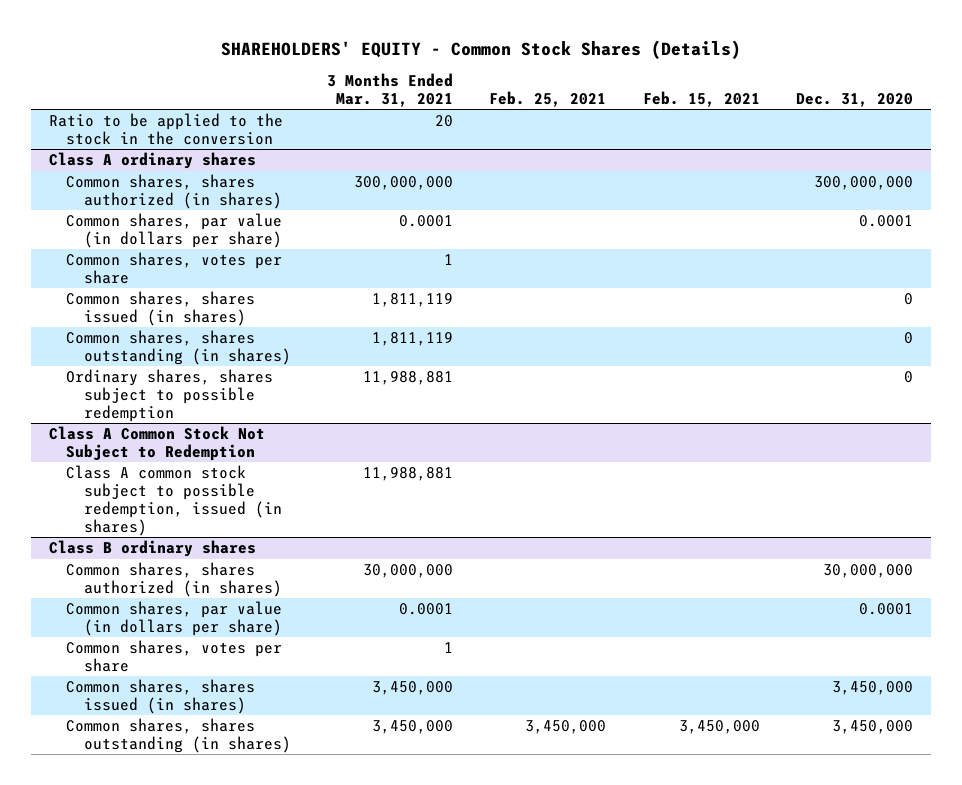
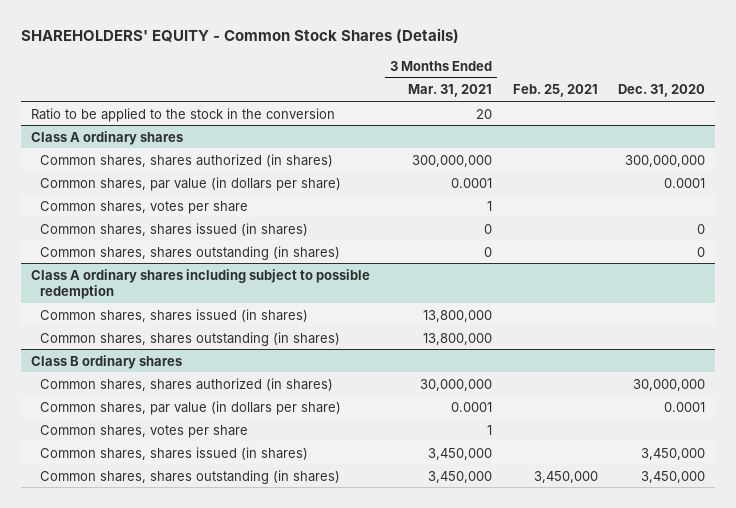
[642,90,760,107] Feb. 15, 2021 -> none
[66,369,274,422] Ordinary shares, shares subject to possible redemption -> none
[48,426,265,461] Class A Common Stock Not Subject to Redemption -> none
[66,465,282,536] Class A common stock subject to possible redemption, issued (in shares) -> none
[372,293,454,308] 1,811,119 -> [484,223,493,234] 0
[372,332,454,347] 1,811,119 -> [484,246,493,257] 0
none -> [30,268,370,300] Class A ordinary shares including subject to possible redemption
none -> [40,308,309,322] Common shares, shares issued (in shares)
none -> [40,331,341,346] Common shares, shares outstanding (in shares)

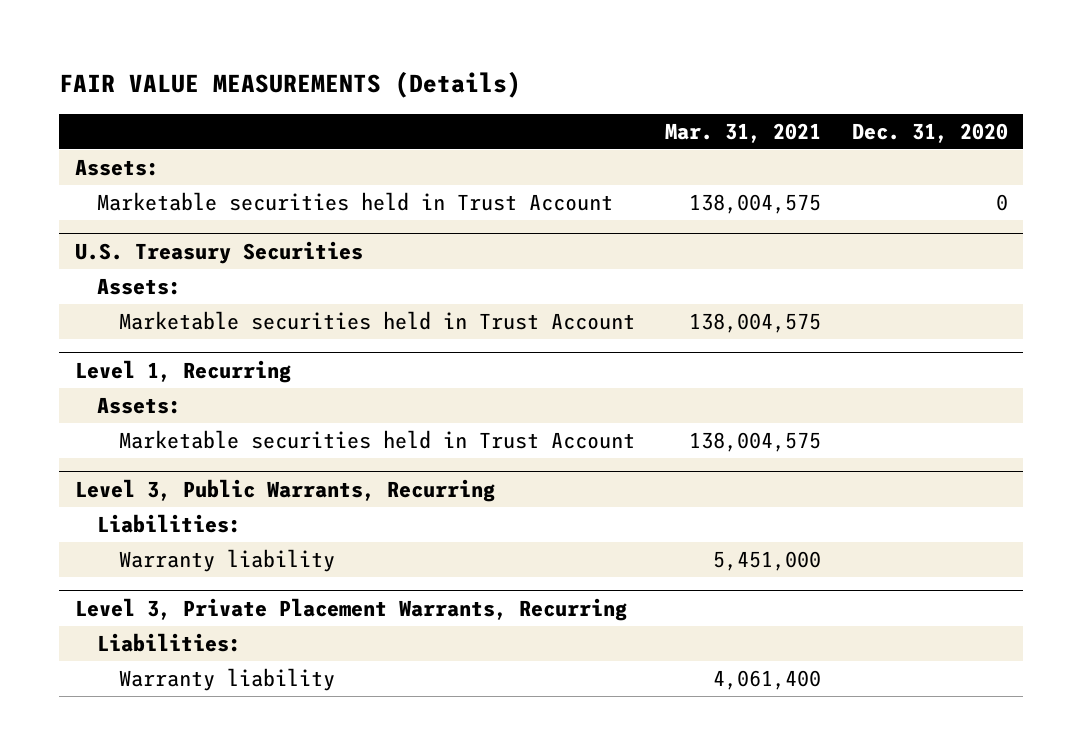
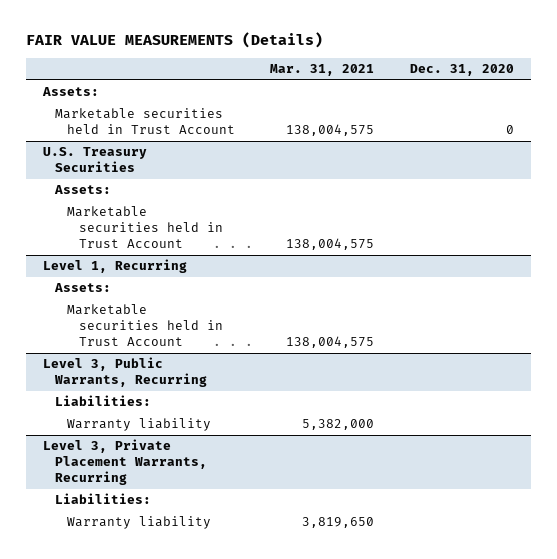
[713,551,822,572] 5,451,000 -> [302,419,375,431] 5,382,000
[713,670,822,691] 4,061,400 -> [302,517,375,529] 3,819,650

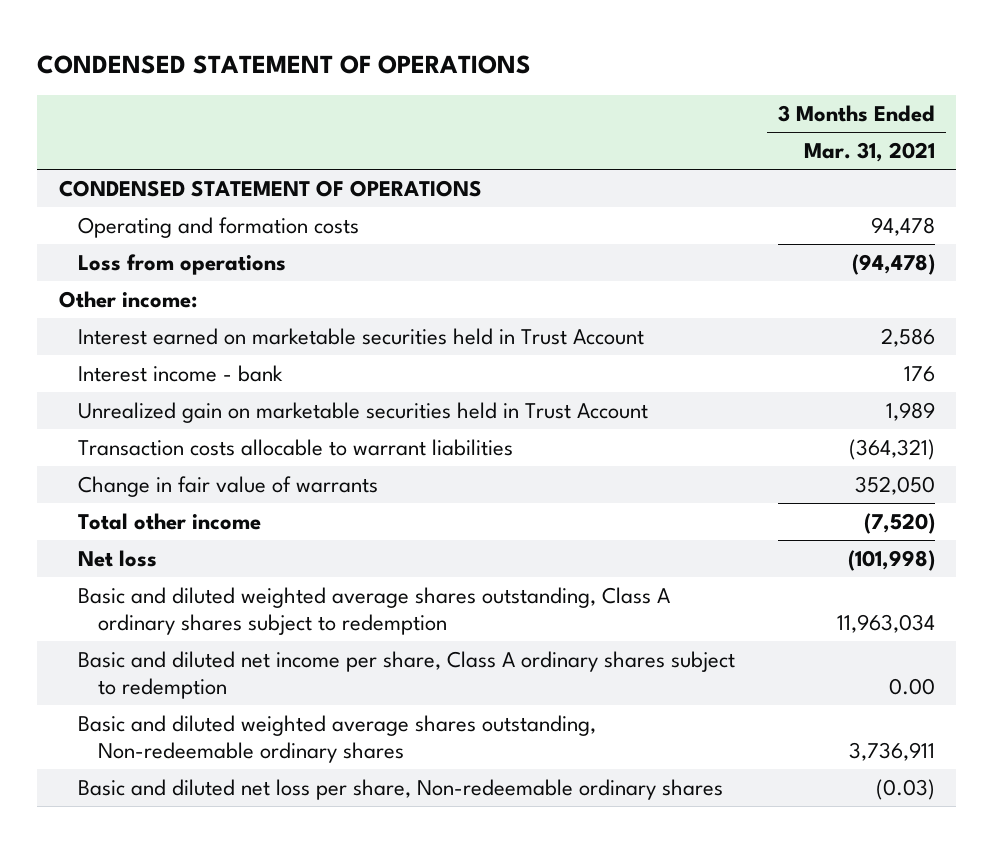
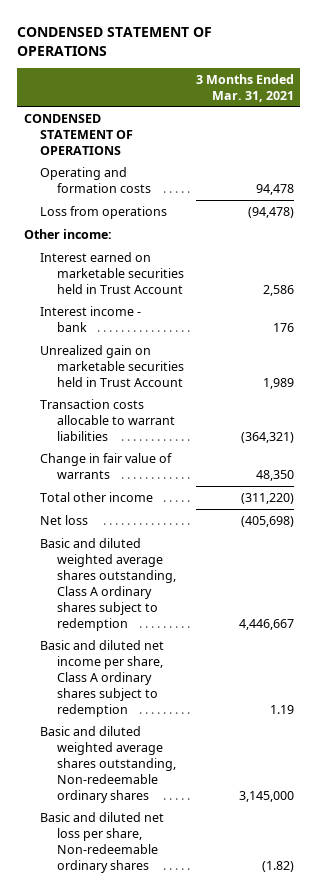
[855,475,936,495] 352,050 -> [256,469,295,481] 48,350
[864,512,936,534] (7,520) -> [241,492,295,504] (311,220)
[848,549,936,571] (101,998) -> [241,515,295,527] (405,698)
[837,613,936,633] 11,963,034 -> [239,618,295,630] 4,446,667
[889,677,936,695] 0.00 -> [270,704,295,714] 1.19
[849,741,936,761] 3,736,911 -> [239,790,295,802] 3,145,000
[876,778,936,800] (0.03) -> [262,860,295,872] (1.82)

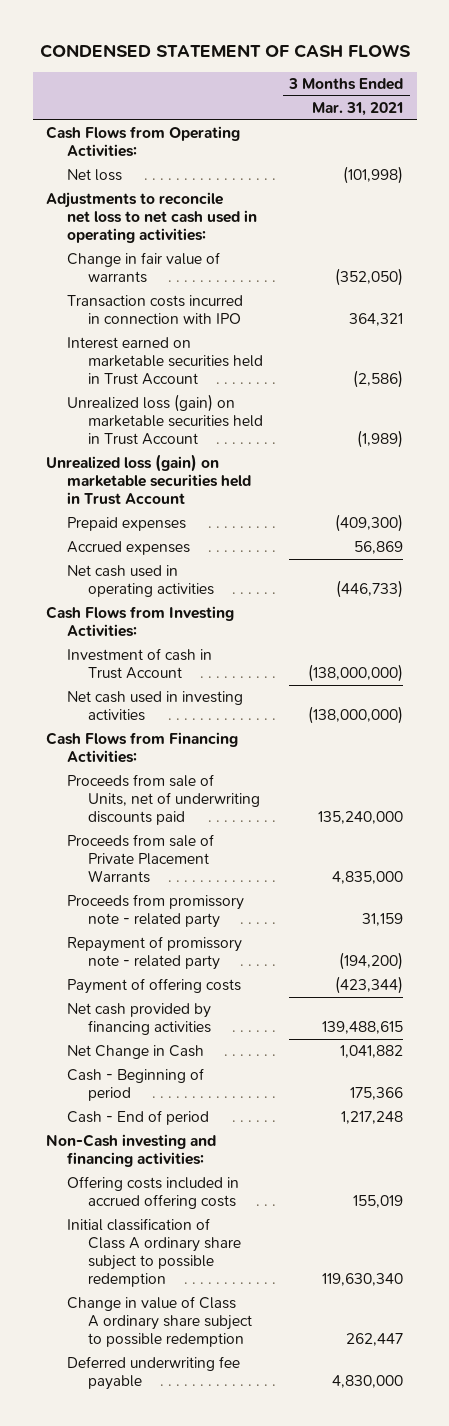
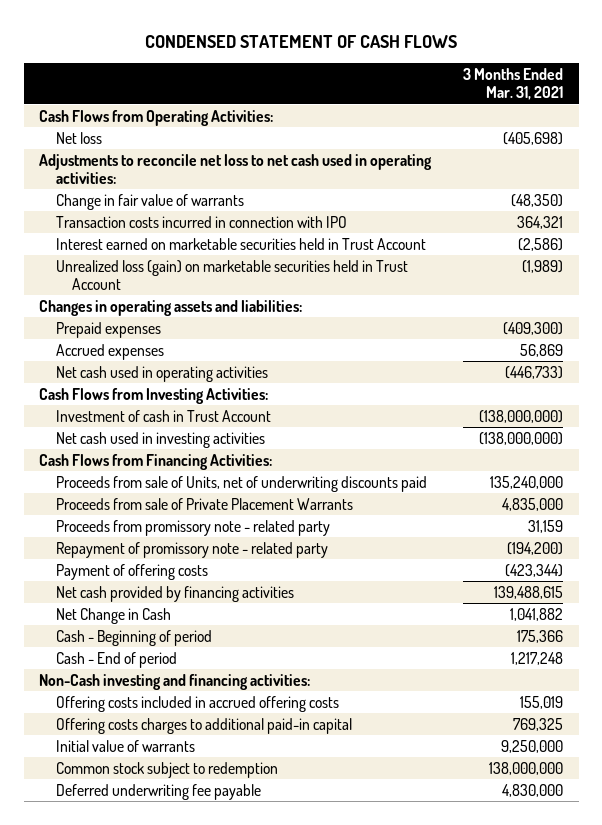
[343,166,404,185] (101,998) -> [502,131,563,145] (405,698)
[335,268,404,287] (352,050) -> [510,193,563,207] (48,350)
[45,454,251,506] Unrealized loss (gain) on marketable securities held in Trust Account -> [39,299,303,316] Changes in operating assets and liabilities:
[66,1218,241,1288] Initial classification of Class A ordinary share subject to possible redemption -> none
[66,1296,252,1348] Change in value of Class A ordinary share subject to possible redemption -> none
none -> [55,717,352,734] Offering costs charges to additional paid-in capital
none -> [55,739,195,752] Initial value of warrants
none -> [55,761,278,778] Common stock subject to redemption

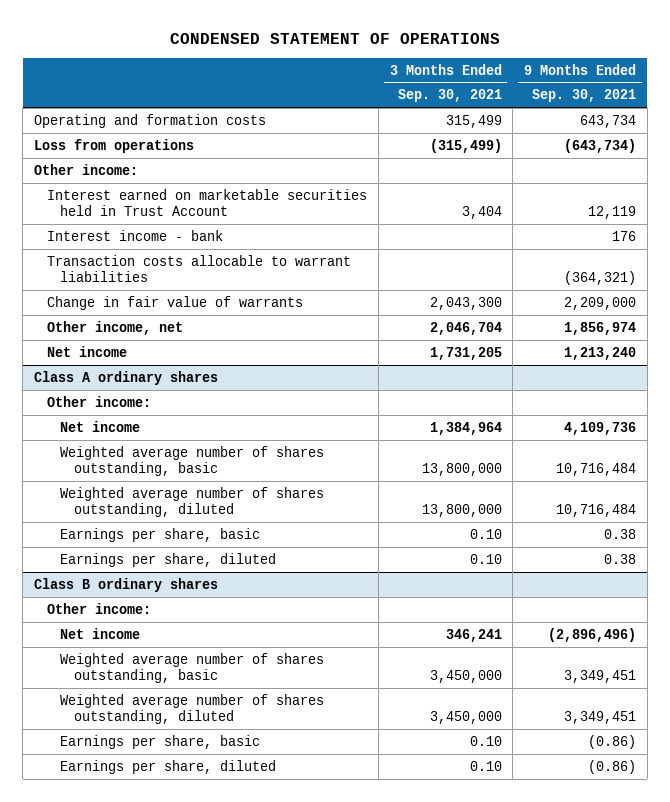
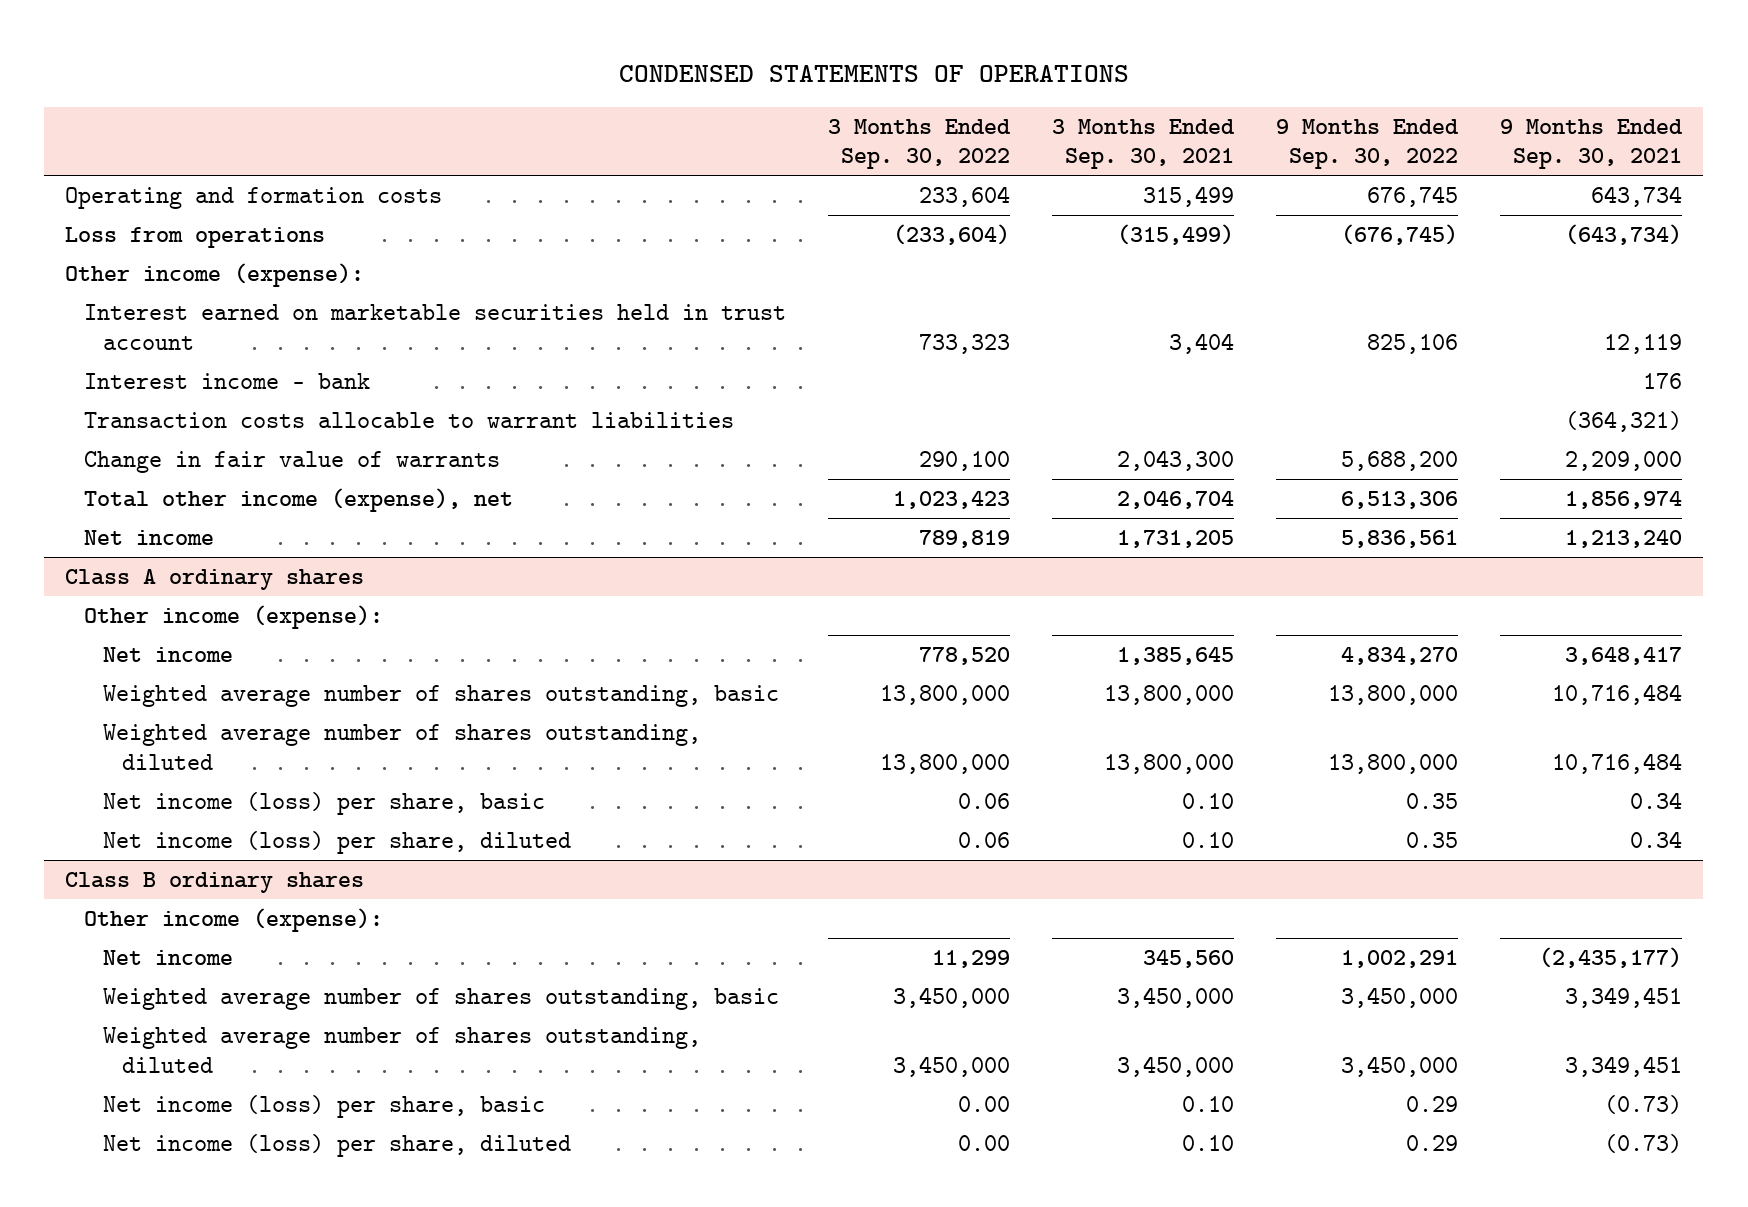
[170,33,501,45] CONDENSED STATEMENT OF OPERATIONS -> [618,65,1129,83] CONDENSED STATEMENTS OF OPERATIONS
none -> [828,118,1012,170] 3 Months Ended Sep. 30, 2022
none -> [1276,118,1460,170] 9 Months Ended Sep. 30, 2022
[34,163,139,175] Other income: -> [65,263,365,288] Other income (expense):
[47,188,368,217] Interest earned on marketable securities held in Trust Account -> [84,304,787,350] Interest earned on marketable securities held in trust account
[47,320,184,335] Other income, net -> [84,488,514,513] Total other income (expense), net
[47,395,152,407] Other income: -> [84,605,384,630] Other income (expense):
[429,421,502,435] 1,384,964 -> [1117,647,1235,666] 1,385,645
[564,421,637,435] 4,109,736 -> [1565,647,1683,666] 3,648,417
[60,527,261,542] Earnings per share, basic -> [103,792,546,816] Net income (loss) per share, basic
[604,528,637,539] 0.38 -> [1630,792,1683,810] 0.34
[60,552,277,567] Earnings per share, diluted -> [103,831,572,855] Net income (loss) per share, diluted
[604,553,637,564] 0.38 -> [1630,831,1683,849] 0.34
[47,602,152,614] Other income: -> [84,908,384,933] Other income (expense):
[445,628,502,642] 346,241 -> [1143,950,1235,969] 345,560
[548,627,637,642] (2,896,496) -> [1539,947,1683,969] (2,435,177)
[60,734,261,749] Earnings per share, basic -> [103,1095,546,1119] Net income (loss) per share, basic
[588,734,637,749] (0.86) -> [1604,1095,1683,1115] (0.73)
[60,759,277,774] Earnings per share, diluted -> [103,1134,572,1158] Net income (loss) per share, diluted
[588,759,637,774] (0.86) -> [1604,1134,1683,1154] (0.73)

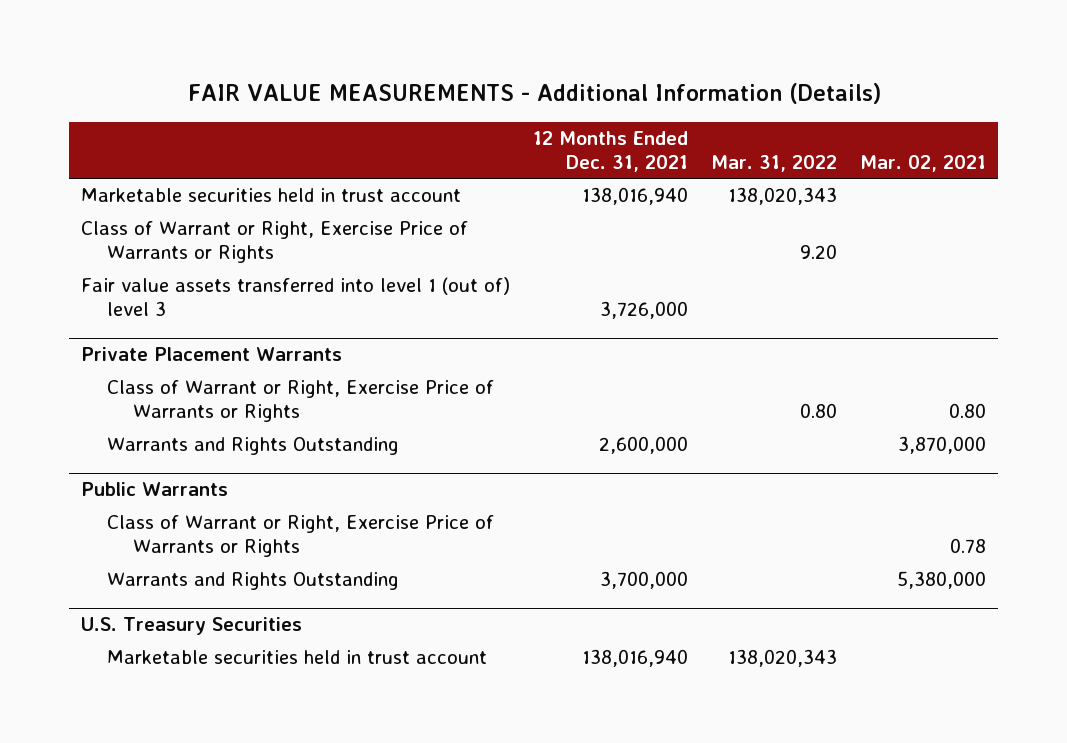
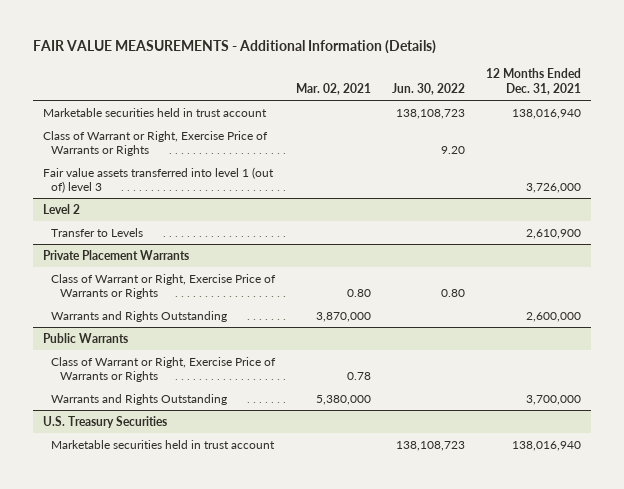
[711,155,838,173] Mar. 31, 2022 -> none
none -> [392,82,466,95] Jun. 30, 2022
none -> [42,203,80,214] Level 2
none -> [51,227,144,237] Transfer to Levels

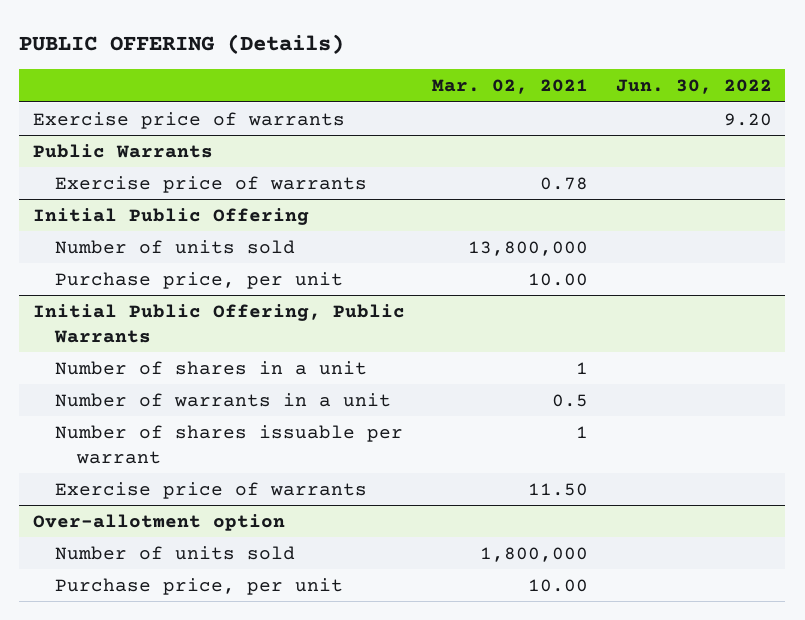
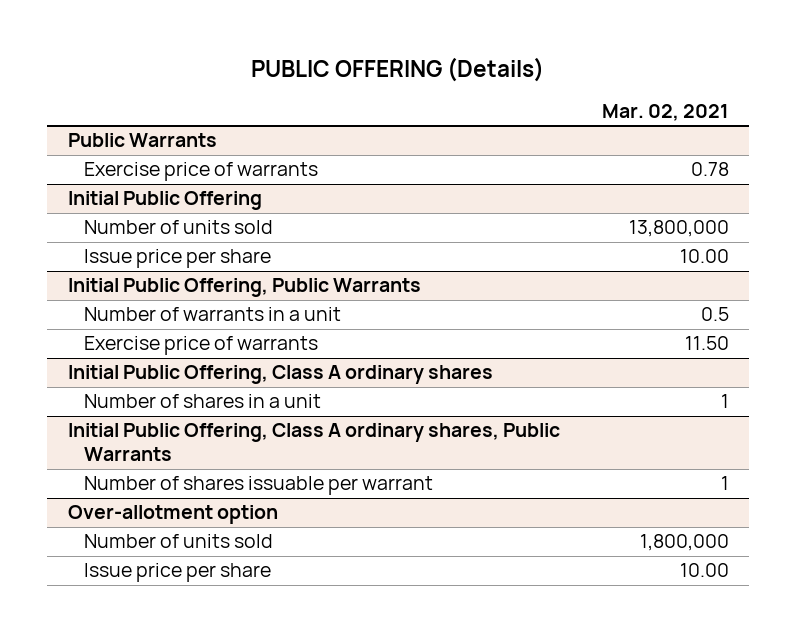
[615,79,772,95] Jun. 30, 2022 -> none
[32,111,345,129] Exercise price of warrants -> none
[54,271,343,289] Purchase price, per unit -> [84,249,272,269] Issue price per share
[54,360,367,375] Number of shares in a unit -> none
[54,424,403,464] Number of shares issuable per warrant -> none
none -> [67,365,493,385] Initial Public Offering, Class A ordinary shares
none -> [84,394,322,409] Number of shares in a unit
none -> [67,423,560,462] Initial Public Offering, Class A ordinary shares, Public Warrants
none -> [84,476,434,496] Number of shares issuable per warrant
[54,577,343,595] Purchase price, per unit -> [84,563,272,583] Issue price per share

